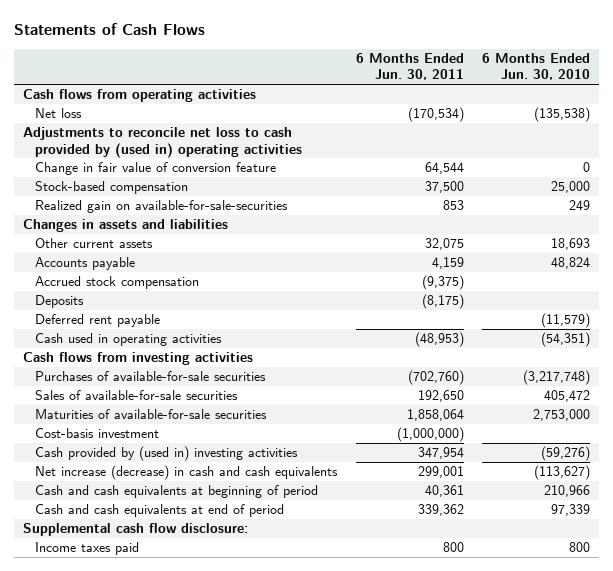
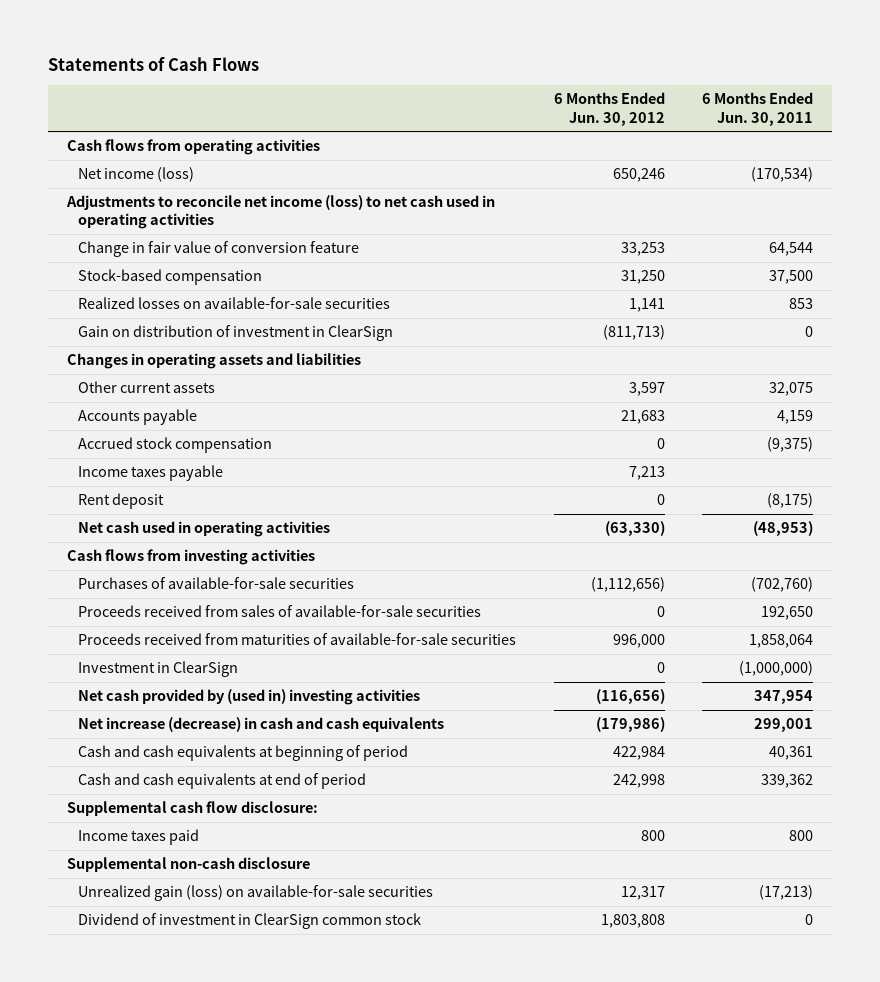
[482,52,591,81] 6 Months Ended Jun. 30, 2010 -> none
none -> [553,92,665,126] 6 Months Ended Jun. 30, 2012
[35,108,83,119] Net loss -> [77,167,194,183] Net income (loss)
[23,127,303,158] Adjustments to reconcile net loss to cash provided by (used in) operating activities -> [65,195,495,230] Adjustments to reconcile net income (loss) to net cash used in operating activities
[35,200,289,214] Realized gain on available-for-sale-securities -> [77,297,390,310] Realized losses on available-for-sale securities
none -> [77,325,393,342] Gain on distribution of investment in ClearSign
[23,219,229,233] Changes in assets and liabilities -> [66,353,361,370] Changes in operating assets and liabilities
[35,314,161,328] Deferred rent payable -> none
none -> [77,465,223,482] Income taxes payable
[35,295,85,309] Deposits -> [77,493,164,510] Rent deposit
[35,333,223,347] Cash used in operating activities -> [77,521,330,538] Net cash used in operating activities
[35,390,239,401] Sales of available-for-sale securities -> [77,605,481,618] Proceeds received from sales of available-for-sale securities
[35,409,268,420] Maturities of available-for-sale securities -> [77,633,516,646] Proceeds received from maturities of available-for-sale securities
[35,428,160,439] Cost-basis investment -> [77,661,238,678] Investment in ClearSign
[35,446,299,462] Cash provided by (used in) investing activities -> [77,689,420,706] Net cash provided by (used in) investing activities
none -> [66,857,310,873] Supplemental non-cash disclosure
none -> [77,885,433,902] Unrealized gain (loss) on available-for-sale securities
none -> [77,913,421,930] Dividend of investment in ClearSign common stock

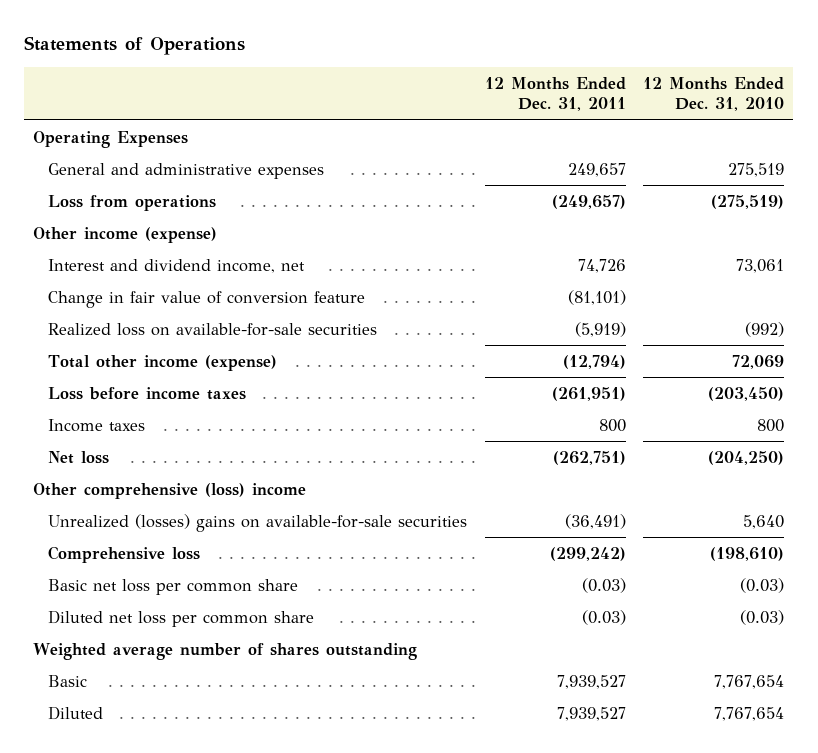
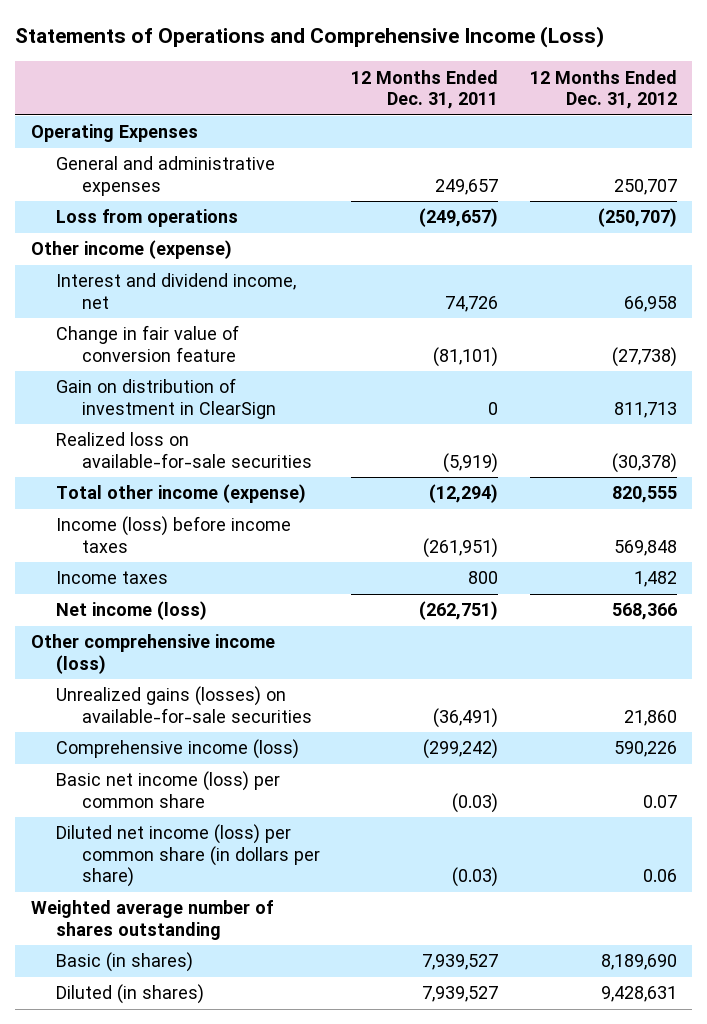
[24,36,246,56] Statements of Operations -> [15,26,605,49] Statements of Operations and Comprehensive Income (Loss)
[643,76,785,112] 12 Months Ended Dec. 31, 2010 -> none
none -> [529,69,677,110] 12 Months Ended Dec. 31, 2012
none -> [56,378,277,419] Gain on distribution of investment in ClearSign
[562,354,626,369] (12,794) -> [429,484,499,504] (12,294)
[48,386,247,400] Loss before income taxes -> [56,516,292,553] Income (loss) before income taxes
[48,450,110,464] Net loss -> [56,601,208,621] Net income (loss)
[33,482,307,499] Other comprehensive (loss) income -> [30,634,275,674] Other comprehensive income (loss)
[48,513,468,532] Unrealized (losses) gains on available-for-sale securities -> [56,686,313,723] Unrealized gains (losses) on available-for-sale securities
[48,545,201,563] Comprehensive loss -> [56,739,300,760] Comprehensive income (loss)
[48,578,299,595] Basic net loss per common share -> [56,771,281,808] Basic net income (loss) per common share
[48,609,315,627] Diluted net loss per common share -> [56,824,321,888] Diluted net income (loss) per common share (in dollars per share)
[48,674,88,687] Basic -> [56,952,194,973] Basic (in shares)
[48,705,104,720] Diluted -> [56,984,205,1005] Diluted (in shares)

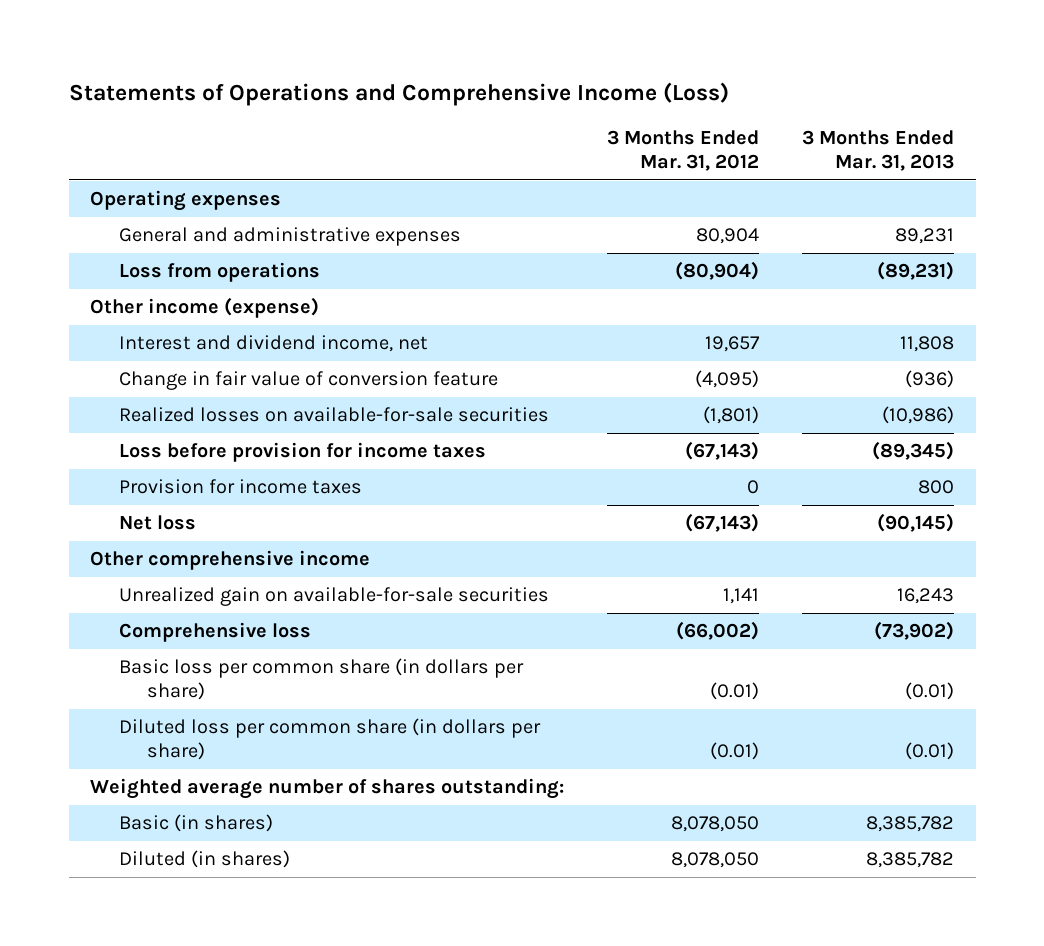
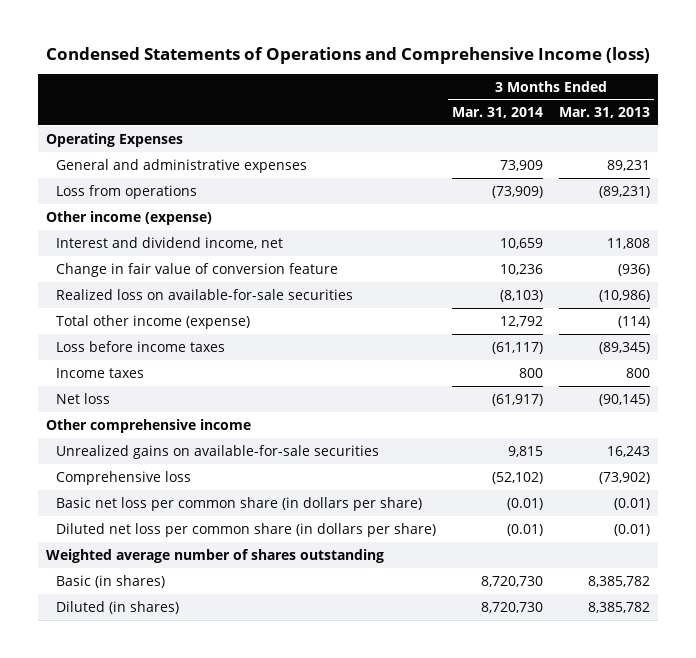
[68,81,729,106] Statements of Operations and Comprehensive Income (Loss) -> [45,46,650,64] Condensed Statements of Operations and Comprehensive Income (loss)
[607,130,760,171] 3 Months Ended Mar. 31, 2012 -> none
none -> [452,107,544,119] Mar. 31, 2014
[90,190,282,212] Operating expenses -> [45,132,183,147] Operating Expenses
[118,407,549,423] Realized losses on available-for-sale securities -> [56,288,354,300] Realized loss on available-for-sale securities
none -> [56,314,251,329] Total other income (expense)
[118,442,486,463] Loss before provision for income taxes -> [56,340,226,352] Loss before income taxes
[118,479,362,495] Provision for income taxes -> [56,367,145,378] Income taxes
[118,587,549,607] Unrealized gain on available-for-sale securities -> [56,444,380,459] Unrealized gains on available-for-sale securities
[118,658,524,700] Basic loss per common share (in dollars per share) -> [56,496,423,511] Basic net loss per common share (in dollars per share)
[118,718,541,760] Diluted loss per common share (in dollars per share) -> [56,522,437,537] Diluted net loss per common share (in dollars per share)
[90,778,565,800] Weighted average number of shares outstanding: -> [45,548,384,563] Weighted average number of shares outstanding

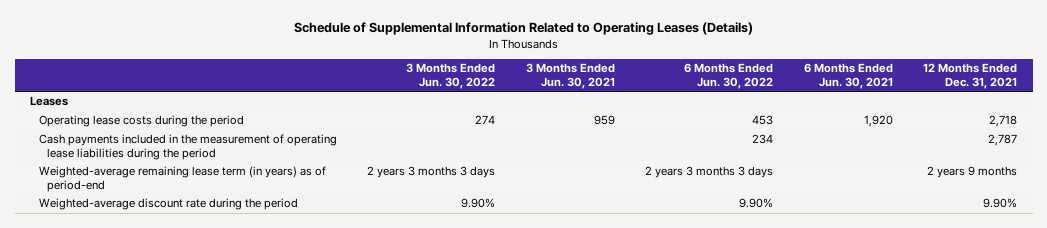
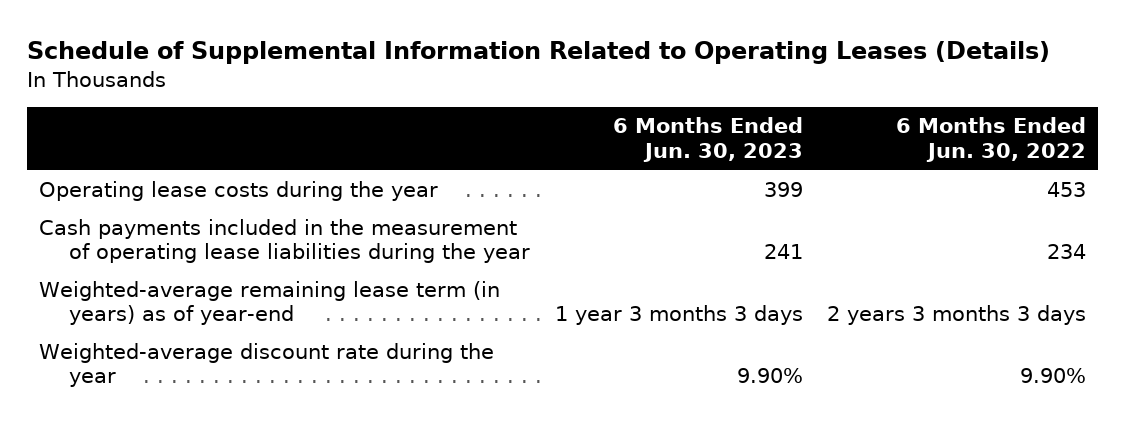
[406,63,496,89] 3 Months Ended Jun. 30, 2022 -> none
[525,63,615,89] 3 Months Ended Jun. 30, 2021 -> none
[803,63,893,89] 6 Months Ended Jun. 30, 2021 -> none
[923,63,1018,89] 12 Months Ended Dec. 31, 2021 -> none
none -> [612,117,803,162] 6 Months Ended Jun. 30, 2023
[30,96,69,107] Leases -> none
[38,115,244,128] Operating lease costs during the period -> [39,180,439,201] Operating lease costs during the year
[38,134,337,160] Cash payments included in the measurement of operating lease liabilities during the period -> [39,218,531,263] Cash payments included in the measurement of operating lease liabilities during the year
[38,166,326,192] Weighted-average remaining lease term (in years) as of period-end -> [39,280,501,325] Weighted-average remaining lease term (in years) as of year-end
[38,198,298,211] Weighted-average discount rate during the period -> [39,342,495,387] Weighted-average discount rate during the year

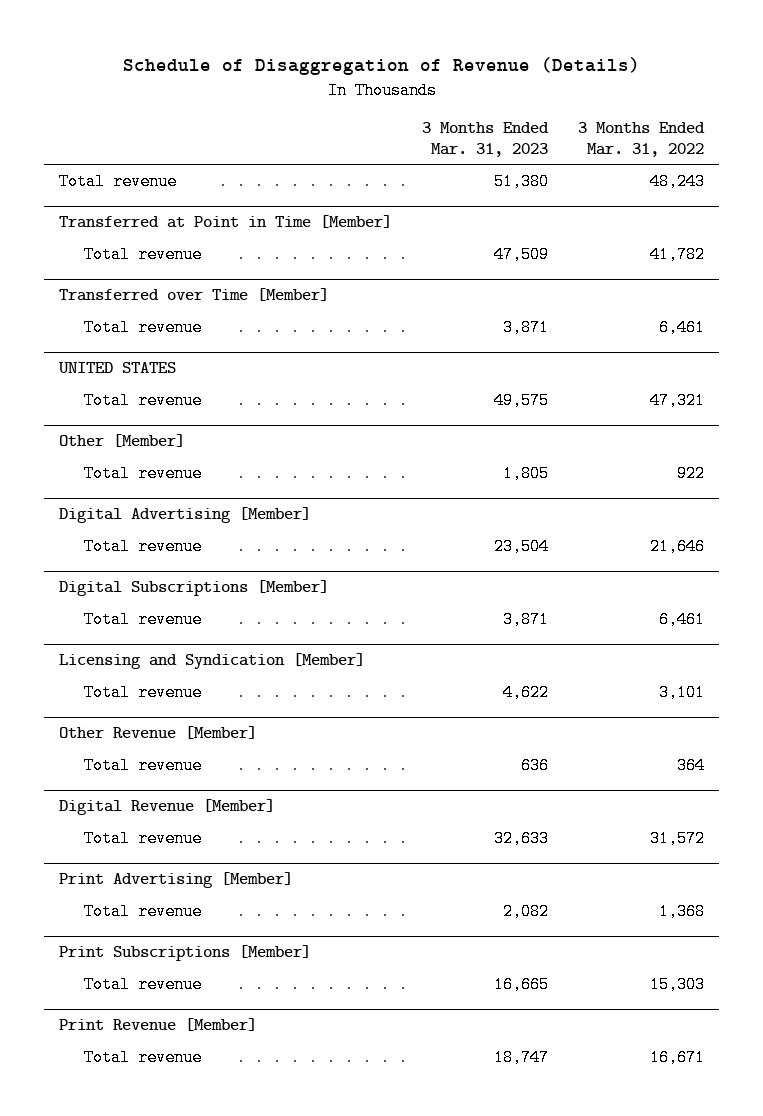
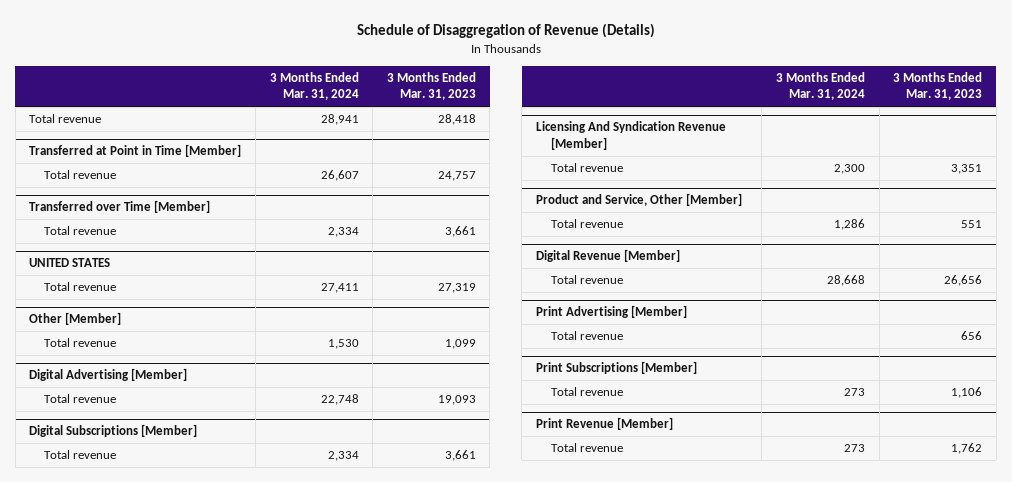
[577,121,705,158] 3 Months Ended Mar. 31, 2022 -> none
none -> [269,72,359,101] 3 Months Ended Mar. 31, 2024
[494,172,550,190] 51,380 -> [437,114,476,126] 28,418
[494,245,550,263] 47,509 -> [437,171,476,182] 24,757
[503,318,550,336] 3,871 -> [444,226,476,238] 3,661
[494,391,550,409] 49,575 -> [437,283,476,294] 27,319
[503,464,550,482] 1,805 -> [444,339,476,350] 1,099
[494,537,550,555] 23,504 -> [437,395,476,406] 19,093
[59,726,258,740] Other Revenue [Member] -> none
[503,610,550,628] 3,871 -> [444,450,476,462] 3,661
[59,653,366,670] Licensing and Syndication [Member] -> [535,121,726,150] Licensing And Syndication Revenue [Member]
[503,683,550,701] 4,622 -> [951,164,983,175] 3,351
none -> [535,193,742,207] Product and Service, Other [Member]
[521,756,550,774] 636 -> [961,220,983,229] 551
[494,829,550,847] 32,633 -> [944,275,983,287] 26,656
[503,902,550,920] 2,082 -> [961,331,983,341] 656
[494,975,550,993] 16,665 -> [951,387,983,399] 1,106
[494,1048,550,1066] 18,747 -> [951,443,983,455] 1,762

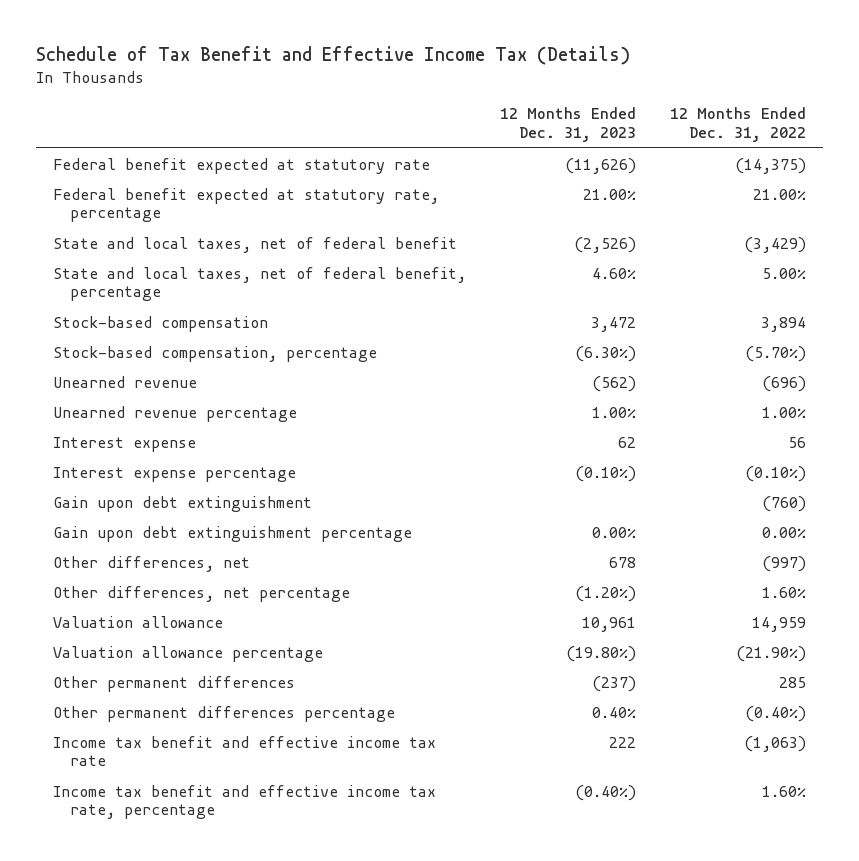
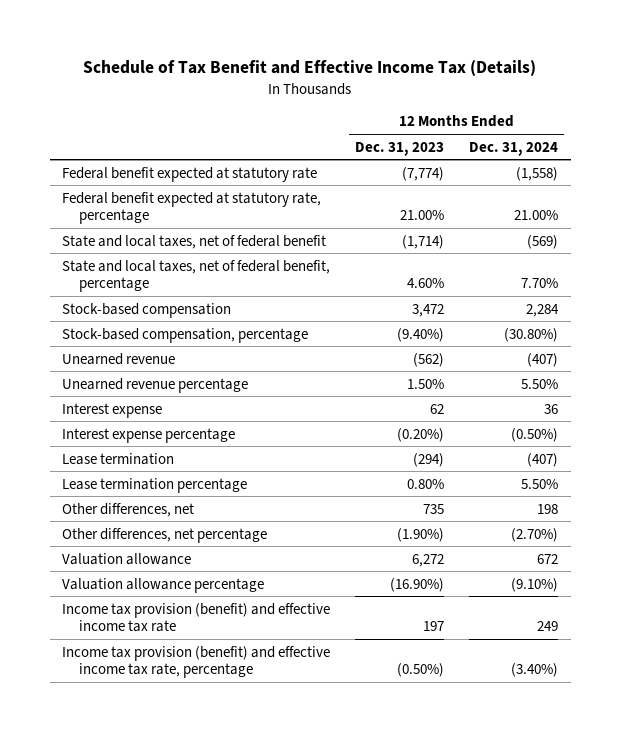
[670,107,807,143] 12 Months Ended Dec. 31, 2022 -> none
none -> [469,141,559,156] Dec. 31, 2024
[565,157,637,174] (11,626) -> [402,166,445,181] (7,774)
[574,236,637,253] (2,526) -> [402,234,445,249] (1,714)
[575,345,637,362] (6.30%) -> [397,327,445,342] (9.40%)
[592,406,637,418] 1.00% -> [407,378,445,389] 1.50%
[53,495,313,512] Gain upon debt extinguishment -> none
[53,525,413,542] Gain upon debt extinguishment percentage -> none
[53,675,296,692] Other permanent differences -> none
[53,705,396,722] Other permanent differences percentage -> none
[575,465,637,482] (0.10%) -> [397,427,445,442] (0.20%)
none -> [62,452,175,465] Lease termination
none -> [62,477,248,493] Lease termination percentage
[609,556,637,568] 678 -> [423,503,445,514] 735
[575,585,637,602] (1.20%) -> [397,527,445,542] (1.90%)
[582,616,637,632] 10,961 -> [412,553,445,567] 6,272
[566,645,637,662] (19.80%) -> [390,577,445,592] (16.90%)
[53,735,437,767] Income tax benefit and effective income tax rate -> [62,602,331,633] Income tax provision (benefit) and effective income tax rate
[609,736,637,748] 222 -> [423,621,445,632] 197
[53,784,437,820] Income tax benefit and effective income tax rate, percentage -> [62,645,331,679] Income tax provision (benefit) and effective income tax rate, percentage
[575,784,637,801] (0.40%) -> [397,663,445,678] (0.50%)

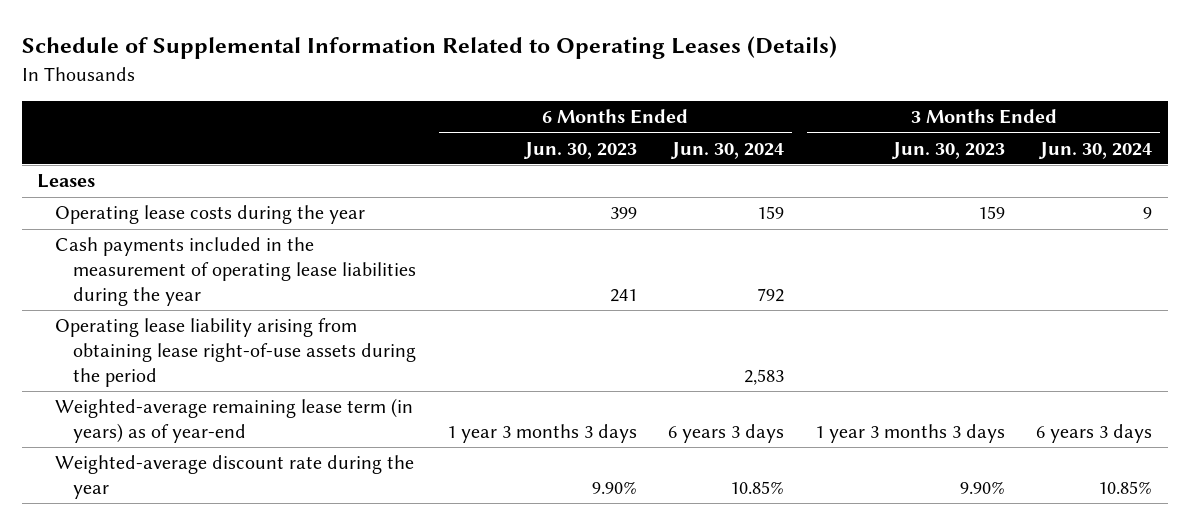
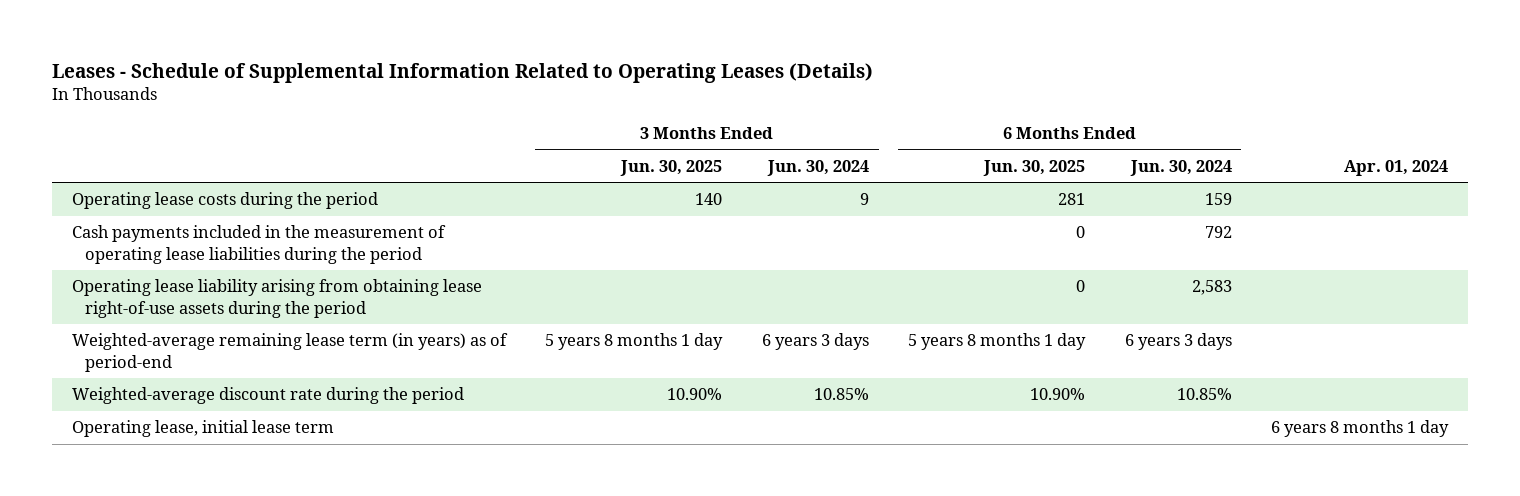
[21,36,837,60] Schedule of Supplemental Information Related to Operating Leases (Details) -> [51,62,873,83] Leases - Schedule of Supplemental Information Related to Operating Leases (Details)
[522,141,637,159] Jun. 30, 2023 -> none
[891,141,1006,159] Jun. 30, 2023 -> none
none -> [620,159,723,176] Jun. 30, 2025
none -> [983,159,1086,176] Jun. 30, 2025
none -> [1344,159,1449,176] Apr. 01, 2024
[37,174,96,189] Leases -> none
[55,205,366,225] Operating lease costs during the year -> [71,192,378,210] Operating lease costs during the period
[55,237,416,306] Cash payments included in the measurement of operating lease liabilities during the year -> [71,225,446,264] Cash payments included in the measurement of operating lease liabilities during the period
[55,398,414,443] Weighted-average remaining lease term (in years) as of year-end -> [71,333,508,372] Weighted-average remaining lease term (in years) as of period-end
[55,455,415,499] Weighted-average discount rate during the year -> [71,387,464,405] Weighted-average discount rate during the period
none -> [71,420,334,438] Operating lease, initial lease term

